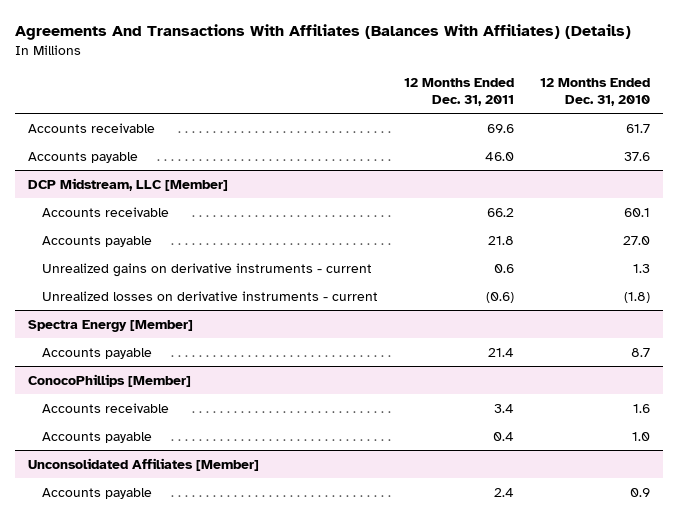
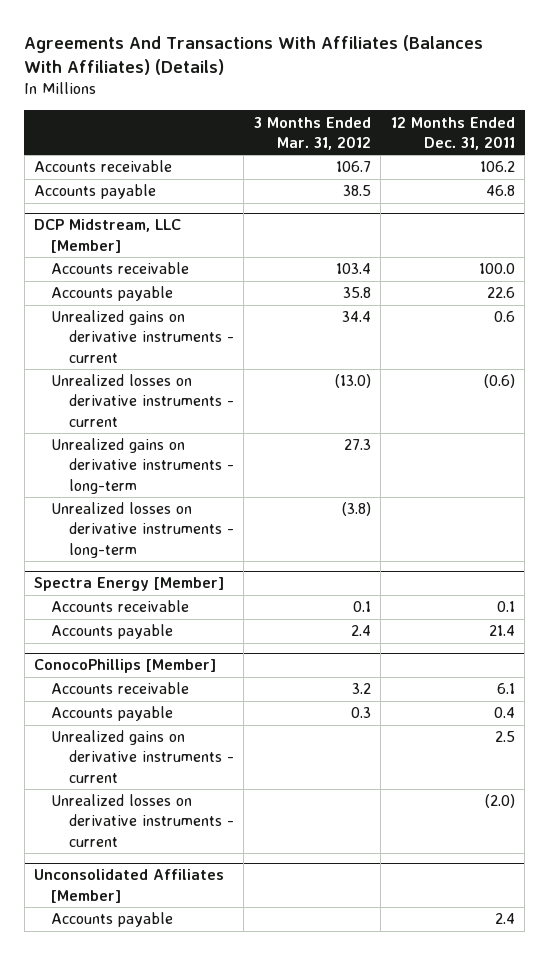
[540,77,651,107] 12 Months Ended Dec. 31, 2010 -> none
none -> [253,116,371,150] 3 Months Ended Mar. 31, 2012
[486,123,514,133] 69.6 -> [479,161,515,173] 106.2
[484,151,514,161] 46.0 -> [485,185,515,197] 46.8
[486,207,514,217] 66.2 -> [478,263,515,275] 100.0
[487,235,514,245] 21.8 -> [486,287,515,299] 22.6
none -> [51,438,234,494] Unrealized gains on derivative instruments - long-term
none -> [51,502,234,558] Unrealized losses on derivative instruments - long-term
none -> [51,600,190,613] Accounts receivable
[493,403,514,413] 3.4 -> [496,683,515,695] 6.1
none -> [51,730,234,783] Unrealized gains on derivative instruments - current
none -> [51,794,234,847] Unrealized losses on derivative instruments - current

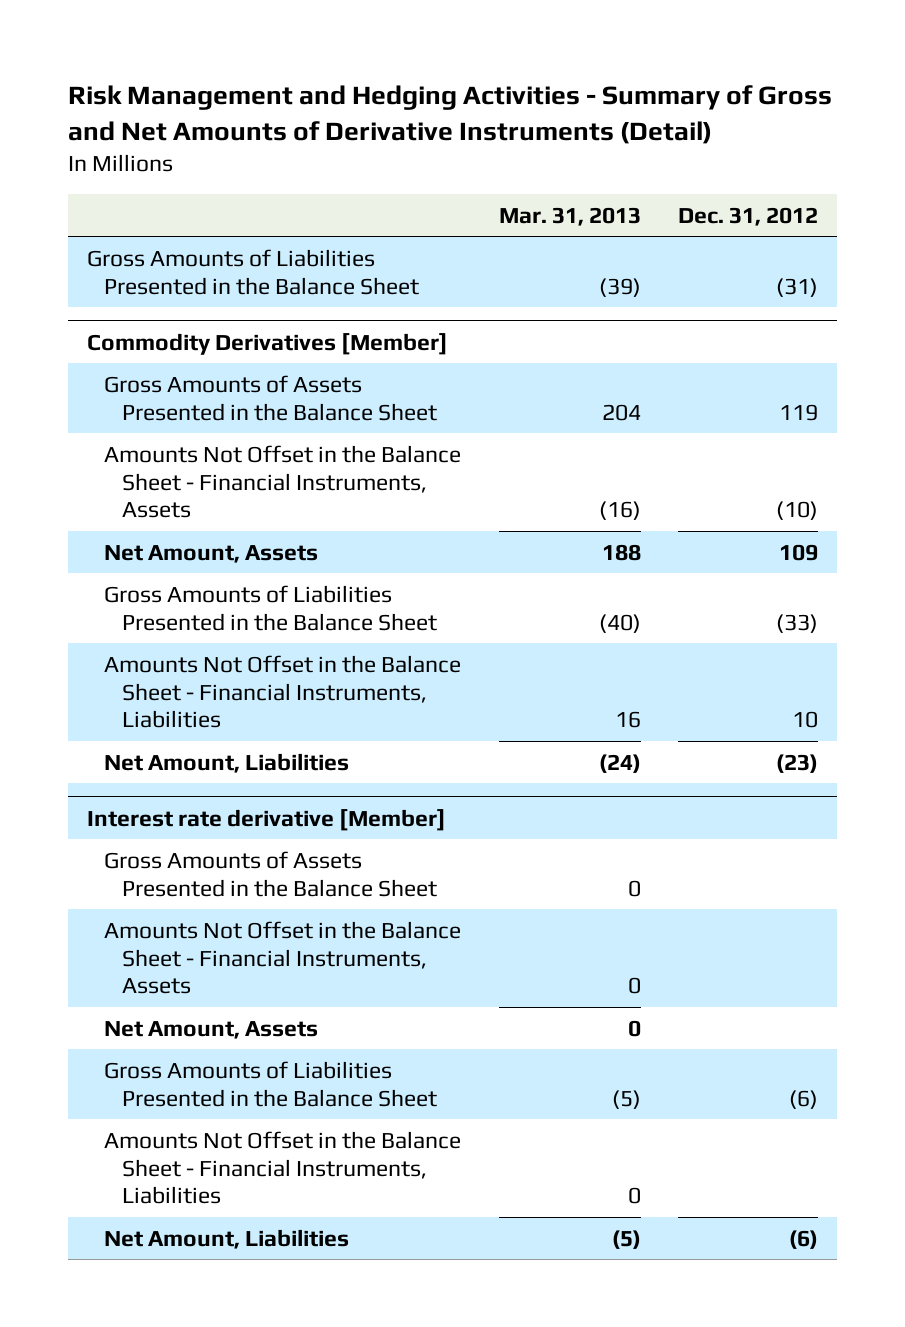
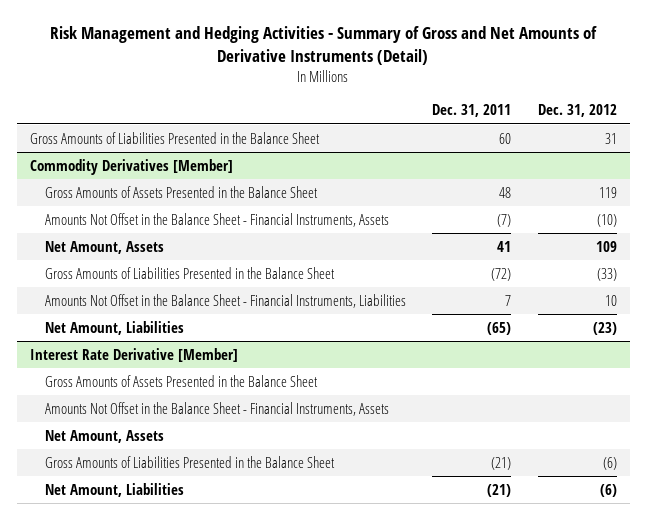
[498,206,641,226] Mar. 31, 2013 -> none
none -> [432,104,512,118] Dec. 31, 2011
[776,277,819,297] (31) -> [604,132,617,144] 31
[86,808,446,831] Interest rate derivative [Member] -> [29,347,238,362] Interest Rate Derivative [Member]
[104,1130,462,1205] Amounts Not Offset in the Balance Sheet - Financial Instruments, Liabilities -> none

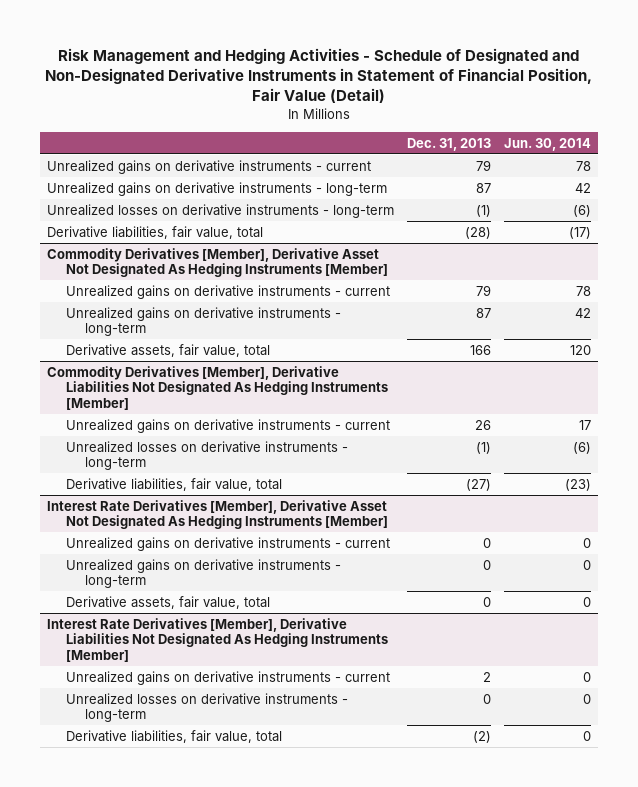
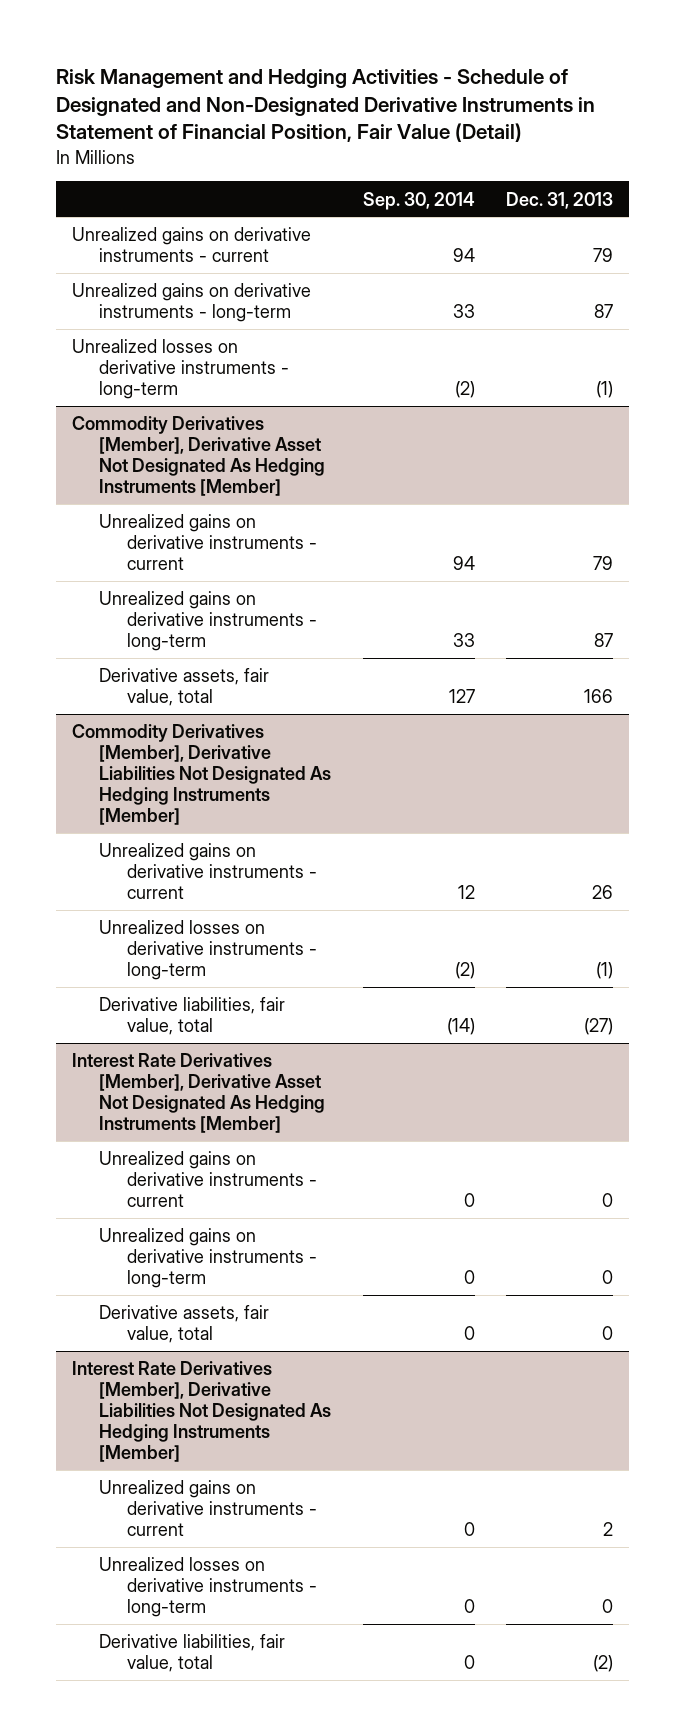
[504,137,592,151] Jun. 30, 2014 -> none
none -> [362,191,475,210] Sep. 30, 2014
[47,225,264,239] Derivative liabilities, fair value, total -> none

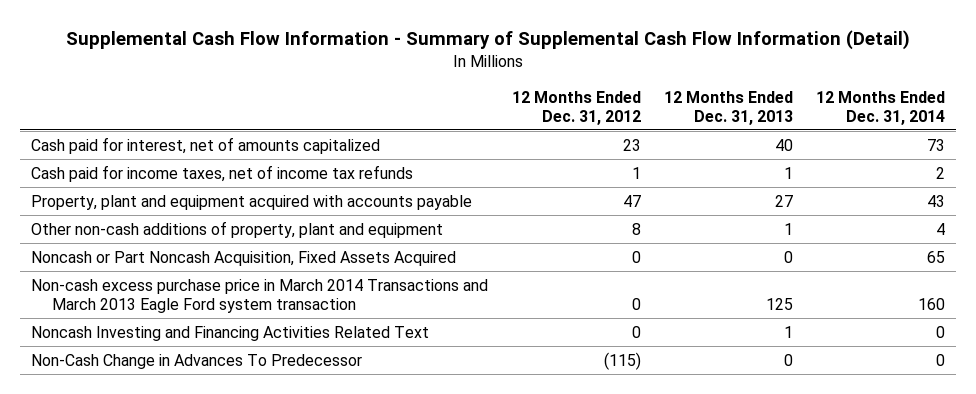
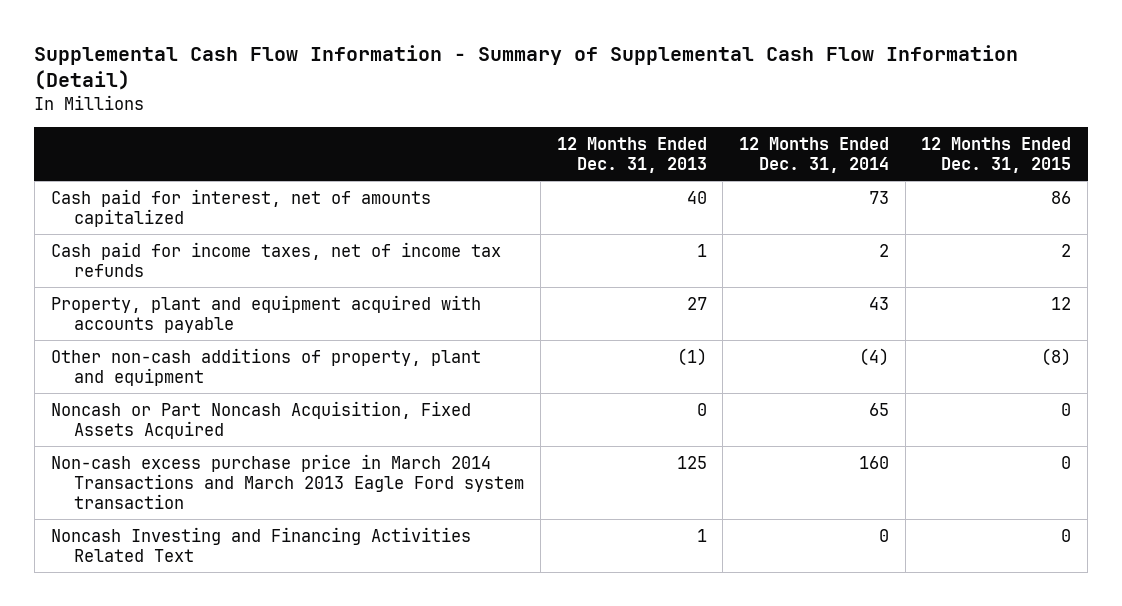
[511,90,641,125] 12 Months Ended Dec. 31, 2012 -> none
none -> [921,136,1072,173] 12 Months Ended Dec. 31, 2015
[783,222,793,235] 1 -> [676,347,707,366] (1)
[935,222,945,235] 4 -> [859,347,890,366] (4)
[31,353,363,369] Non-Cash Change in Advances To Predecessor -> none

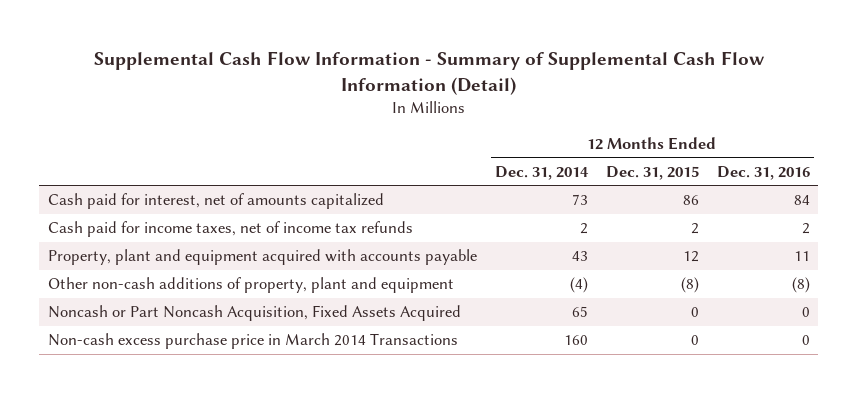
[556,136,707,173] 12 Months Ended Dec. 31, 2013 -> none
none -> [716,165,810,180] Dec. 31, 2016
[50,526,471,562] Noncash Investing and Financing Activities Related Text -> none
[50,453,525,510] Non-cash excess purchase price in March 2014 Transactions and March 2013 Eagle Ford system transaction -> [48,333,459,350] Non-cash excess purchase price in March 2014 Transactions

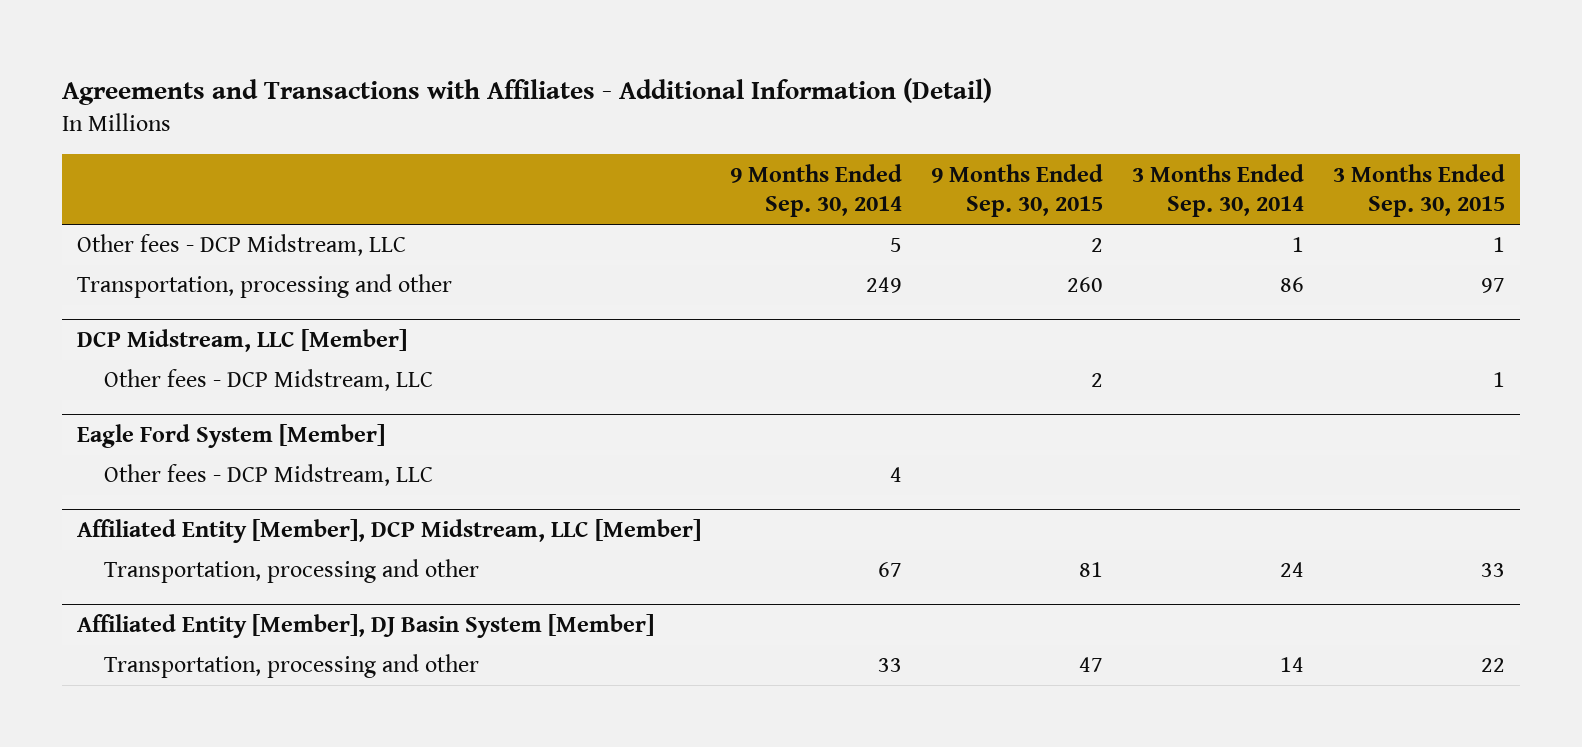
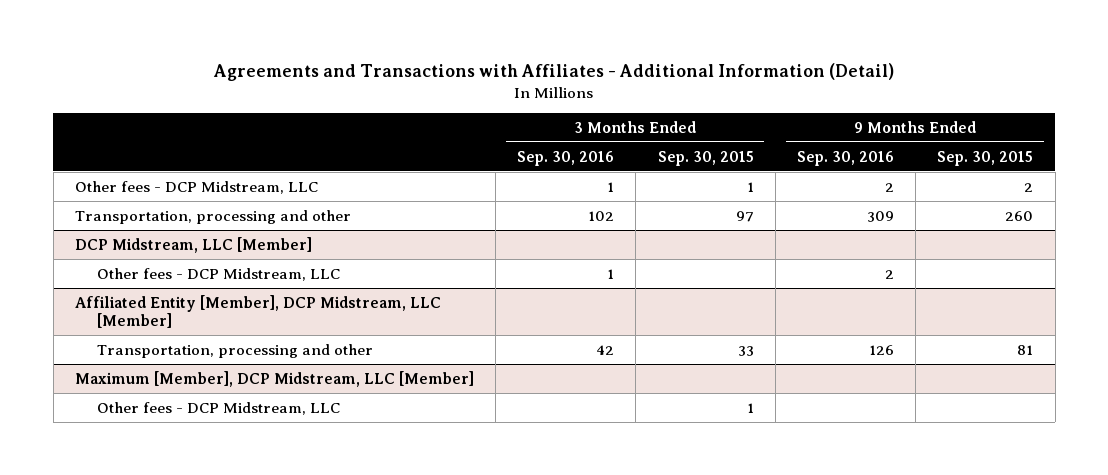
[729,163,902,218] 9 Months Ended Sep. 30, 2014 -> none
[1132,163,1305,218] 3 Months Ended Sep. 30, 2014 -> none
none -> [517,150,615,166] Sep. 30, 2016
none -> [796,150,894,166] Sep. 30, 2016
[103,369,433,392] Other fees - DCP Midstream, LLC -> none
[76,424,385,449] Eagle Ford System [Member] -> none
[76,614,654,639] Affiliated Entity [Member], DJ Basin System [Member] -> none
[103,654,479,679] Transportation, processing and other -> none
none -> [74,370,474,387] Maximum [Member], DCP Midstream, LLC [Member]
none -> [97,401,341,415] Other fees - DCP Midstream, LLC

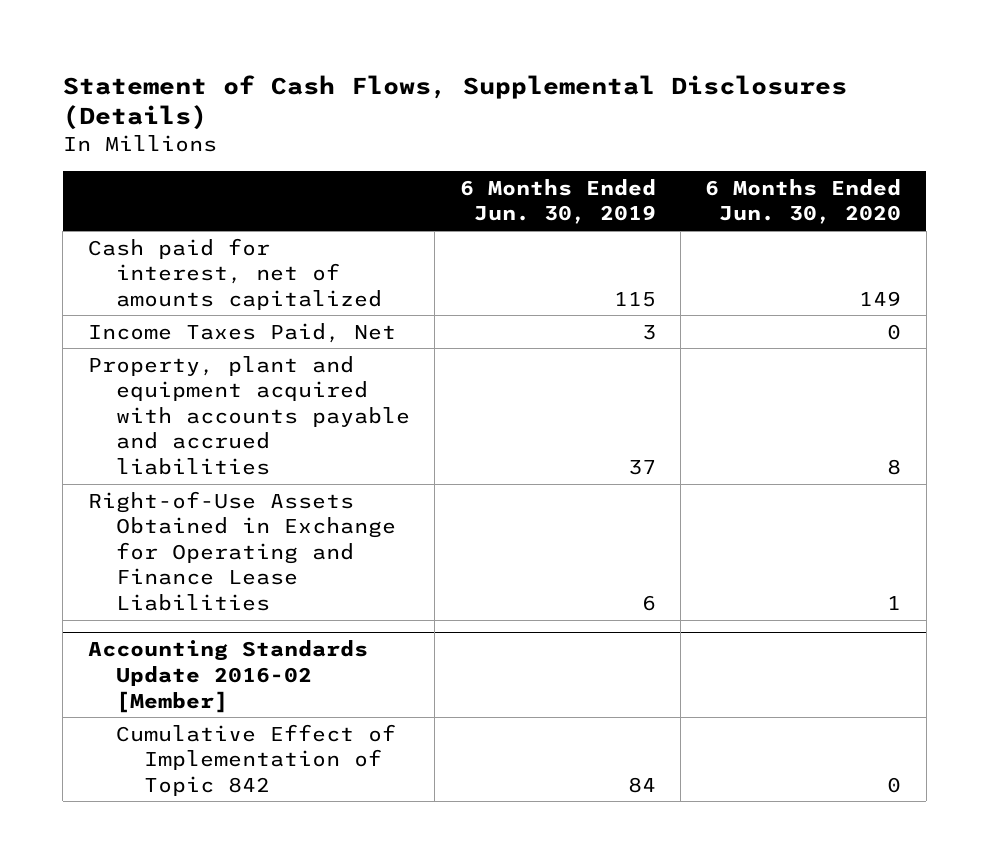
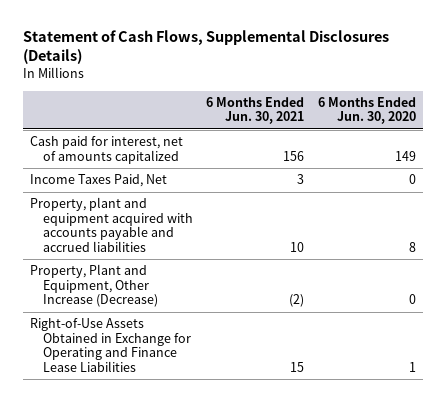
[459,178,656,225] 6 Months Ended Jun. 30, 2019 -> none
none -> [206,97,305,125] 6 Months Ended Jun. 30, 2021
none -> [29,264,158,308] Property, Plant and Equipment, Other Increase (Decrease)
[87,640,368,713] Accounting Standards Update 2016-02 [Member] -> none
[115,723,396,796] Cumulative Effect of Implementation of Topic 842 -> none

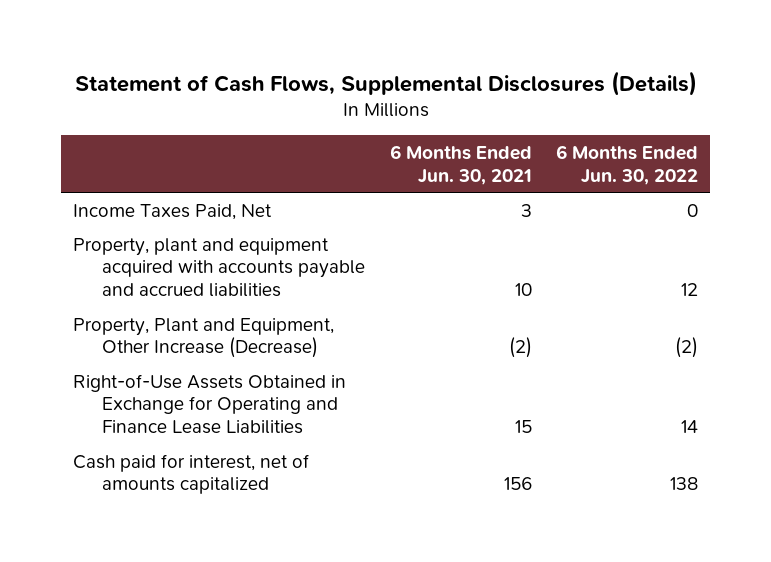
[317,97,416,125] 6 Months Ended Jun. 30, 2020 -> none
none -> [555,144,698,185] 6 Months Ended Jun. 30, 2022
[29,136,183,164] Cash paid for interest, net of amounts capitalized -> [73,453,310,495] Cash paid for interest, net of amounts capitalized

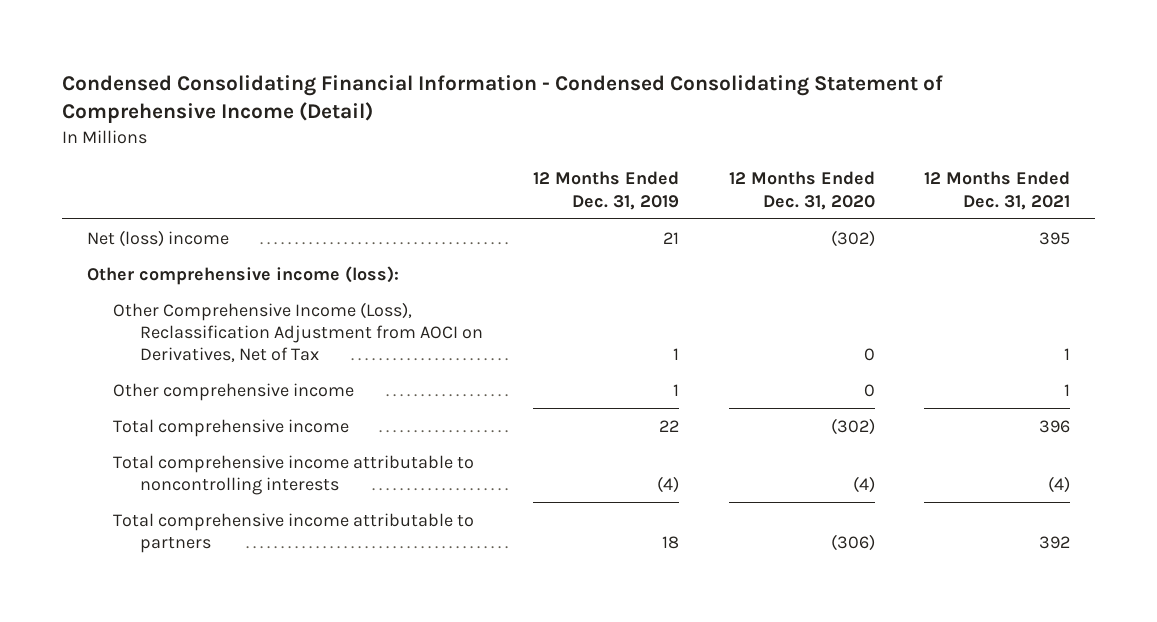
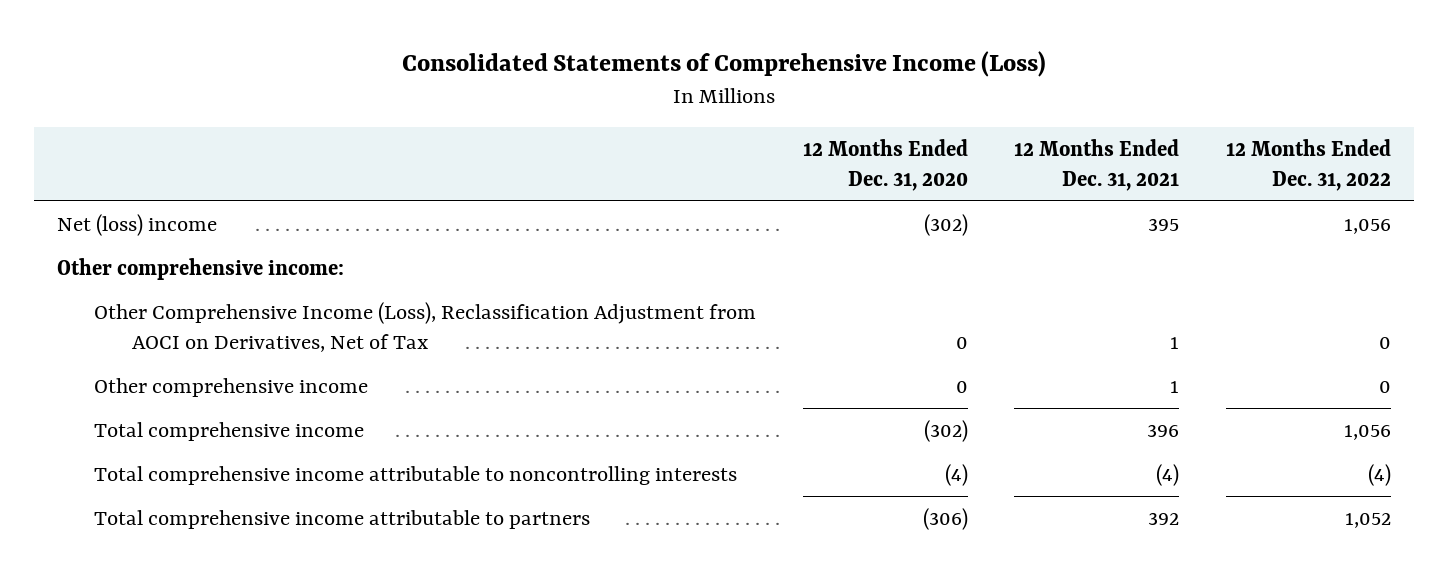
[61,74,943,124] Condensed Consolidating Financial Information - Condensed Consolidating Statement of Comprehensive Income (Detail) -> [401,50,1046,77] Consolidated Statements of Comprehensive Income (Loss)
[532,171,679,210] 12 Months Ended Dec. 31, 2019 -> none
none -> [1225,138,1391,192] 12 Months Ended Dec. 31, 2022
[86,265,399,285] Other comprehensive income (loss): -> [56,257,344,280] Other comprehensive income:

